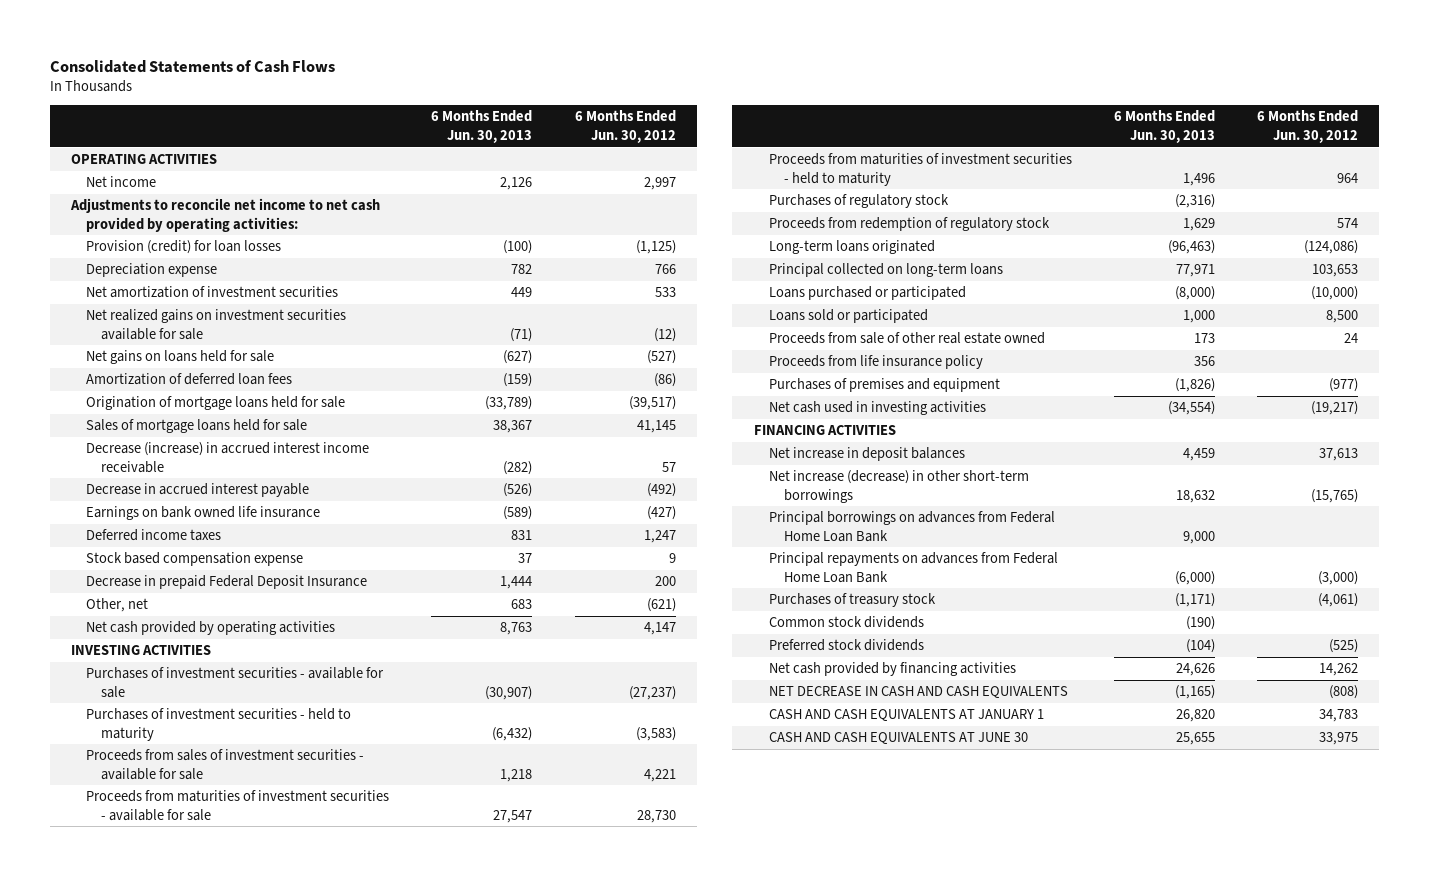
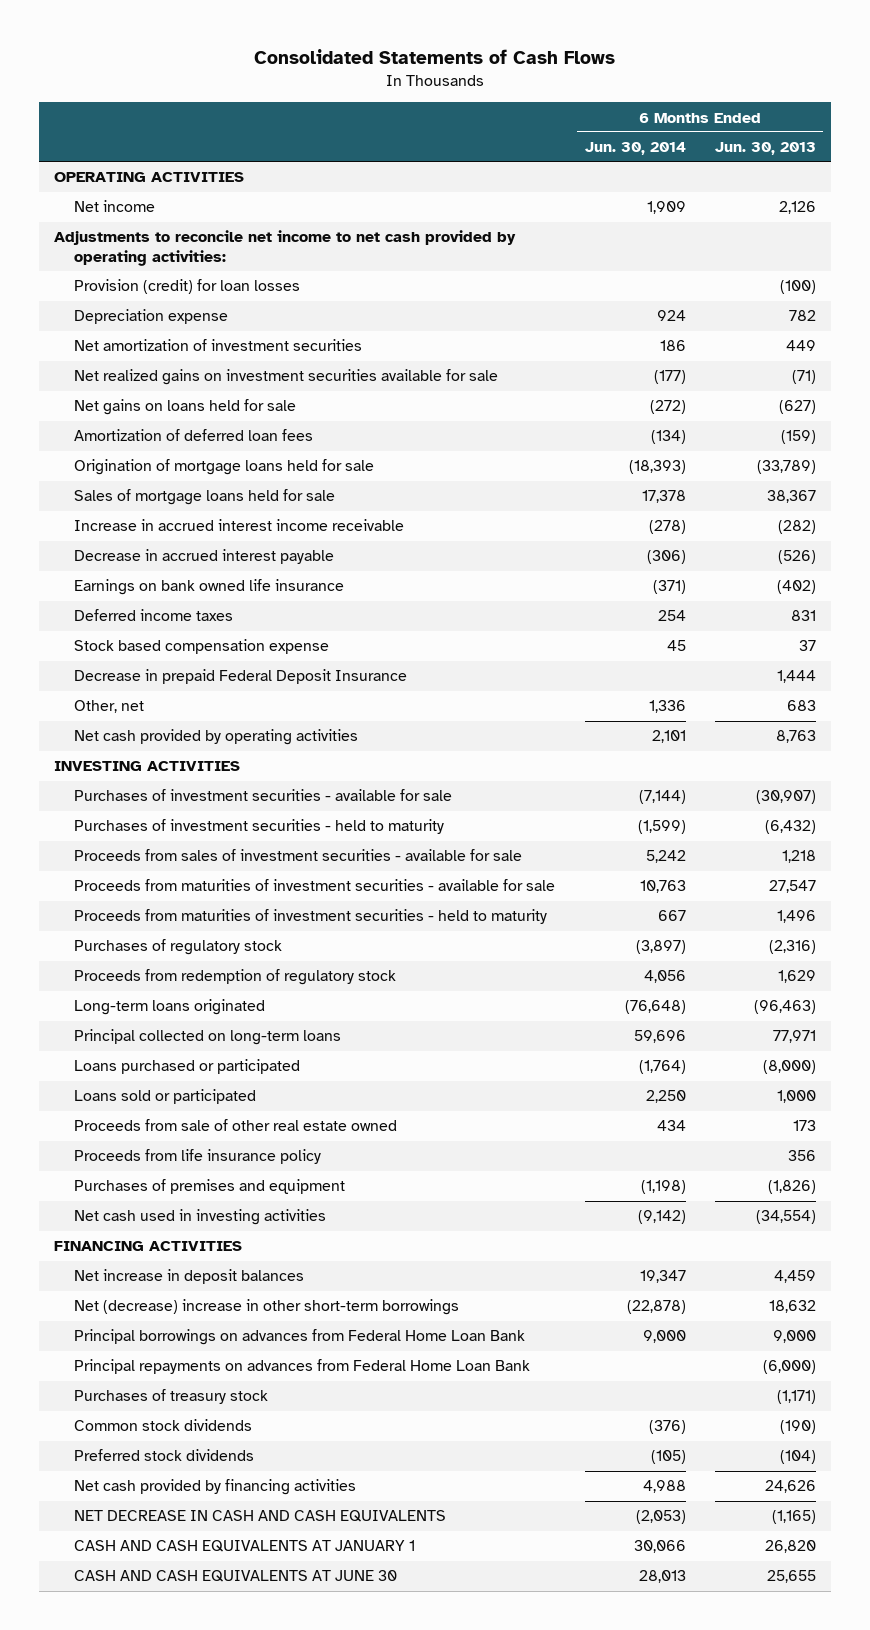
[574,110,676,143] 6 Months Ended Jun. 30, 2012 -> none
none -> [584,142,686,156] Jun. 30, 2014
[86,442,370,473] Decrease (increase) in accrued interest income receivable -> [74,519,405,532] Increase in accrued interest income receivable
[503,506,533,521] (589) -> [777,580,817,595] (402)
[768,470,1029,503] Net increase (decrease) in other short-term borrowings -> [74,1299,460,1316] Net (decrease) increase in other short-term borrowings

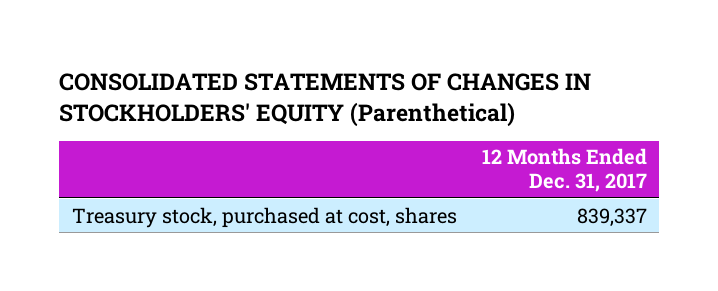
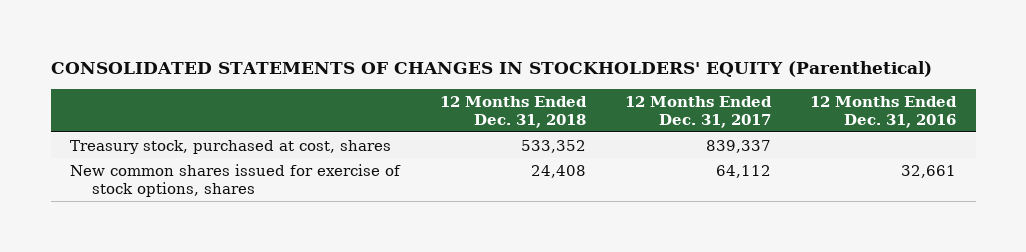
none -> [439,95,587,128] 12 Months Ended Dec. 31, 2018
none -> [810,95,958,128] 12 Months Ended Dec. 31, 2016
none -> [70,163,402,198] New common shares issued for exercise of stock options, shares

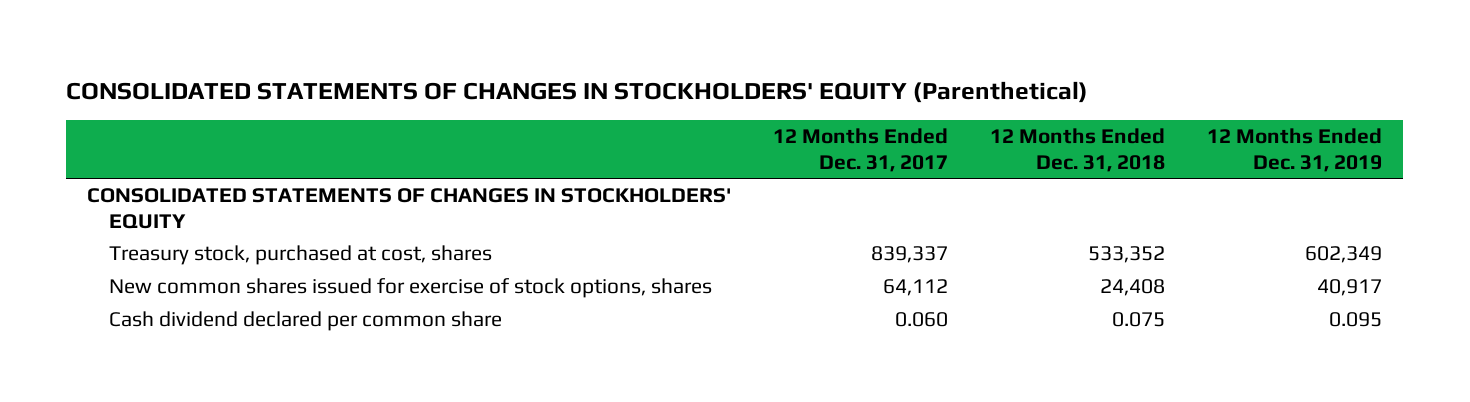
[810,95,958,128] 12 Months Ended Dec. 31, 2016 -> none
none -> [1207,128,1383,172] 12 Months Ended Dec. 31, 2019
none -> [87,188,732,229] CONSOLIDATED STATEMENTS OF CHANGES IN STOCKHOLDERS' EQUITY
none -> [108,311,502,332] Cash dividend declared per common share

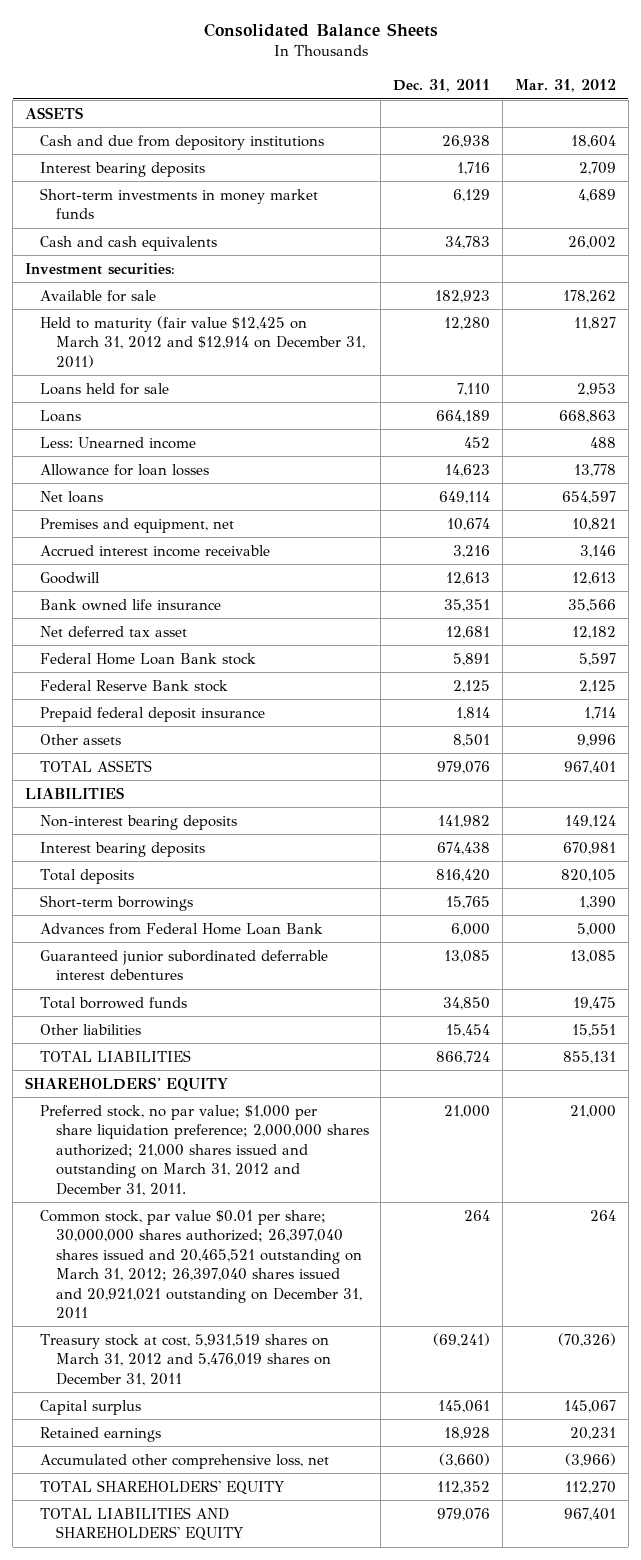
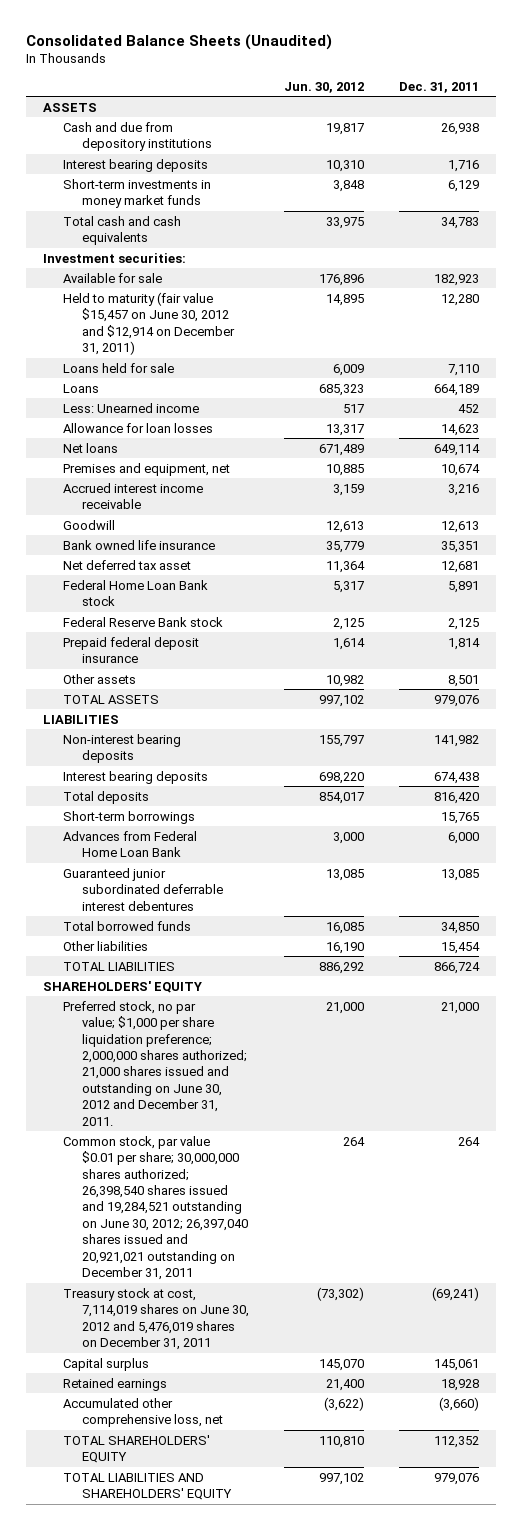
[203,23,438,38] Consolidated Balance Sheets -> [25,33,332,50] Consolidated Balance Sheets (Unaudited)
[515,79,617,93] Mar. 31, 2012 -> none
none -> [283,81,364,93] Jun. 30, 2012
[40,235,218,251] Cash and cash equivalents -> [62,215,181,246] Total cash and cash equivalents
[40,315,365,368] Held to maturity (fair value $12,425 on March 31, 2012 and $12,914 on December 31, 2011) -> [62,291,236,356] Held to maturity (fair value $15,457 on June 30, 2012 and $12,914 on December 31, 2011)
[40,1104,369,1196] Preferred stock, no par value; $1,000 per share liquidation preference; 2,000,000 shares authorized; 21,000 shares issued and outstanding on March 31, 2012 and December 31, 2011. -> [62,1000,248,1126] Preferred stock, no par value; $1,000 per share liquidation preference; 2,000,000 shares authorized; 21,000 shares issued and outstanding on June 30, 2012 and December 31, 2011.
[40,1209,362,1320] Common stock, par value $0.01 per share; 30,000,000 shares authorized; 26,397,040 shares issued and 20,465,521 outstanding on March 31, 2012; 26,397,040 shares issued and 20,921,021 outstanding on December 31, 2011 -> [62,1135,249,1281] Common stock, par value $0.01 per share; 30,000,000 shares authorized; 26,398,540 shares issued and 19,284,521 outstanding on June 30, 2012; 26,397,040 shares issued and 20,921,021 outstanding on December 31, 2011
[40,1333,331,1386] Treasury stock at cost, 5,931,519 shares on March 31, 2012 and 5,476,019 shares on December 31, 2011 -> [62,1287,250,1351] Treasury stock at cost, 7,114,019 shares on June 30, 2012 and 5,476,019 shares on December 31, 2011

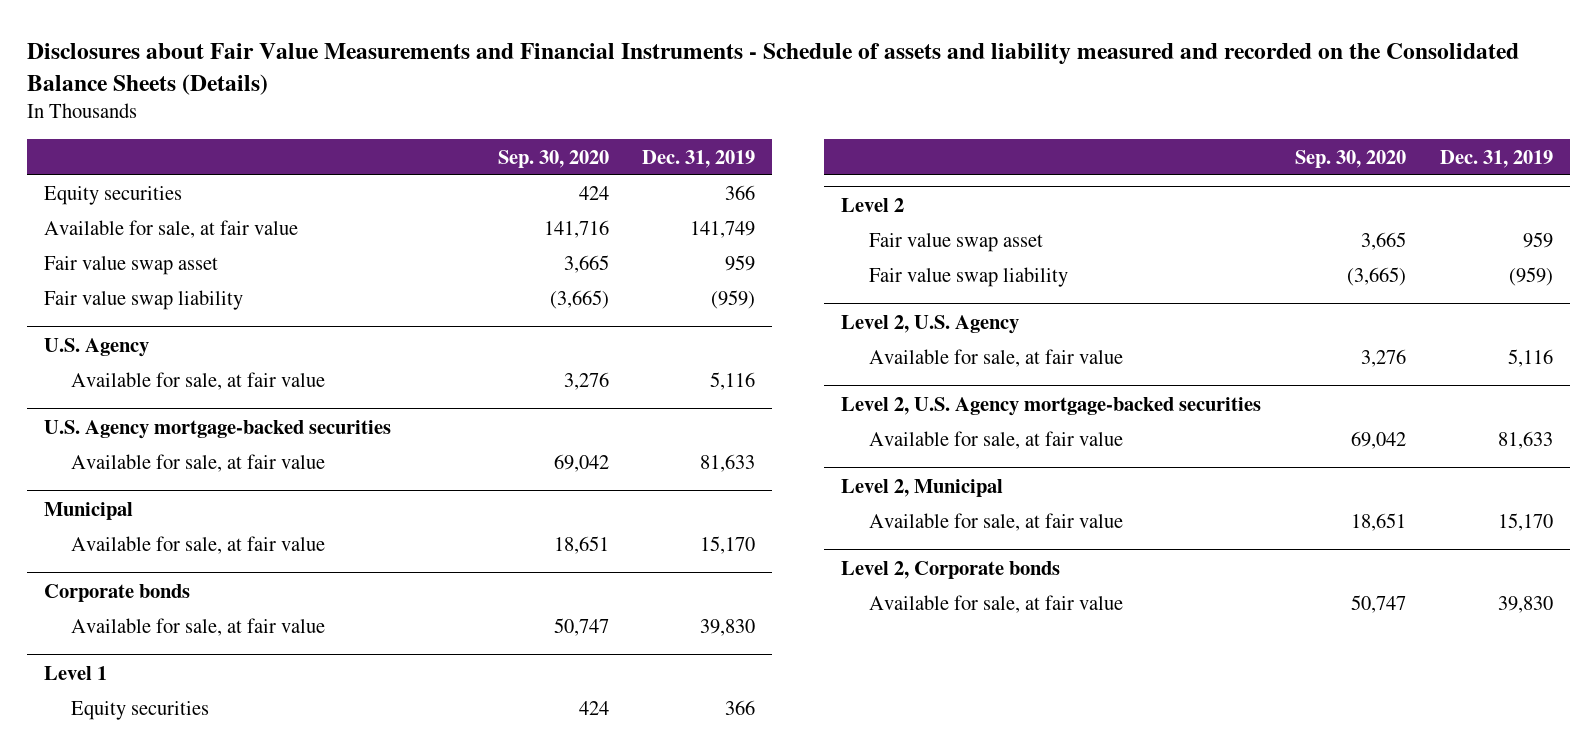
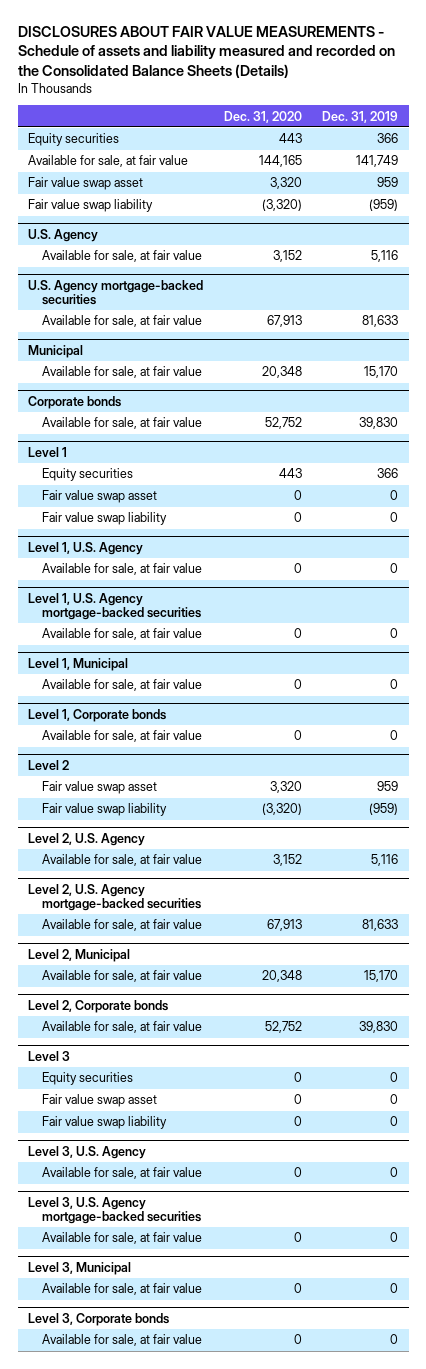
[26,42,1519,95] Disclosures about Fair Value Measurements and Financial Instruments - Schedule of assets and liability measured and recorded on the Consolidated Balance Sheets (Details) -> [17,26,395,78] DISCLOSURES ABOUT FAIR VALUE MEASUREMENTS - Schedule of assets and liability measured and recorded on the Consolidated Balance Sheets (Details)
[497,149,609,168] Sep. 30, 2020 -> none
none -> [223,110,302,123] Dec. 31, 2020
none -> [41,490,157,504] Fair value swap asset
none -> [41,512,167,526] Fair value swap liability
none -> [28,541,144,555] Level 1, U.S. Agency
none -> [41,563,202,576] Available for sale, at fair value
none -> [28,592,201,621] Level 1, U.S. Agency mortgage-backed securities
none -> [41,628,202,641] Available for sale, at fair value
none -> [28,657,129,671] Level 1, Municipal
none -> [41,679,202,692] Available for sale, at fair value
none -> [28,708,167,722] Level 1, Corporate bonds
none -> [41,730,202,743] Available for sale, at fair value
none -> [28,1050,71,1061] Level 3
none -> [41,1072,133,1086] Equity securities
none -> [41,1094,157,1108] Fair value swap asset
none -> [41,1116,167,1130] Fair value swap liability
none -> [28,1145,147,1159] Level 3, U.S. Agency
none -> [41,1167,202,1180] Available for sale, at fair value
none -> [28,1196,201,1225] Level 3, U.S. Agency mortgage-backed securities
none -> [41,1232,202,1245] Available for sale, at fair value
none -> [28,1261,132,1275] Level 3, Municipal
none -> [41,1283,202,1296] Available for sale, at fair value
none -> [28,1312,170,1326] Level 3, Corporate bonds
none -> [41,1334,202,1347] Available for sale, at fair value

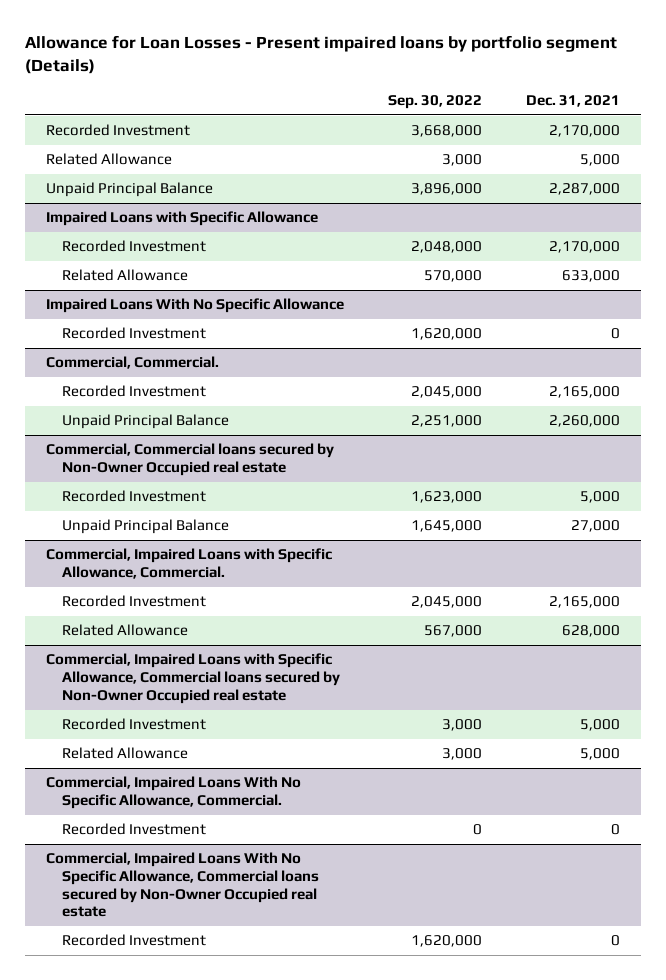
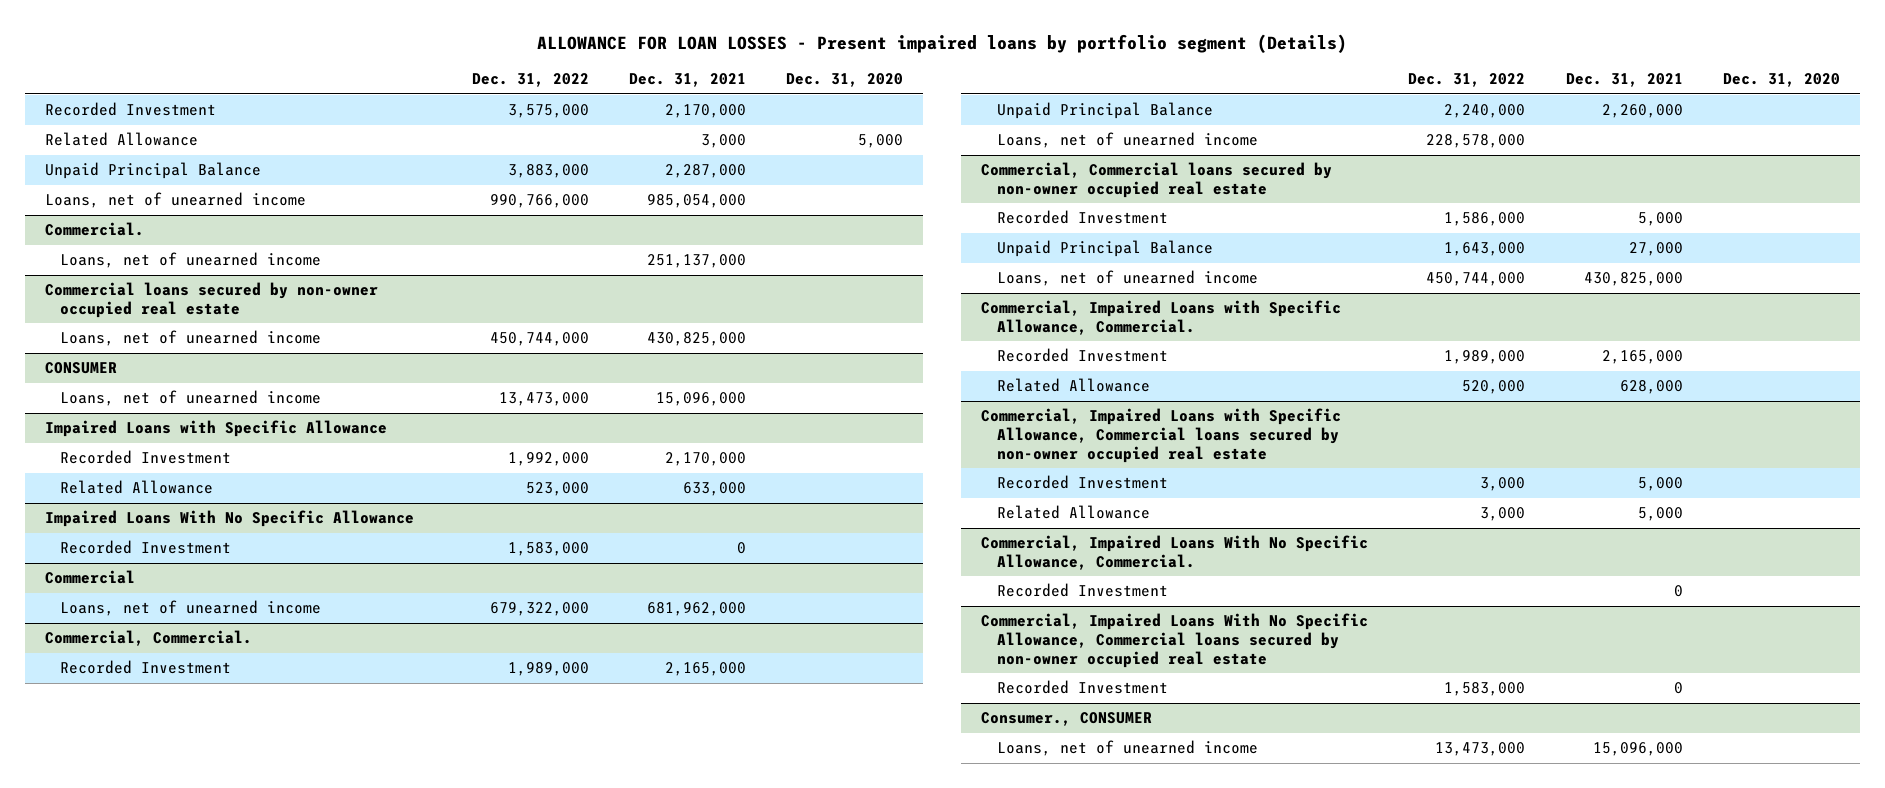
[24,34,617,74] Allowance for Loan Losses - Present impaired loans by portfolio segment (Details) -> [537,33,1348,53] ALLOWANCE FOR LOAN LOSSES - Present impaired loans by portfolio segment (Details)
[388,95,483,110] Sep. 30, 2022 -> none
none -> [472,73,590,88] Dec. 31, 2022
none -> [786,73,904,88] Dec. 31, 2020
[579,154,620,167] 5,000 -> [701,134,747,149] 3,000
none -> [44,192,306,209] Loans, net of unearned income
none -> [44,222,144,237] Commercial.
none -> [60,252,322,269] Loans, net of unearned income
none -> [44,282,378,319] Commercial loans secured by non-owner occupied real estate
none -> [60,330,322,347] Loans, net of unearned income
none -> [44,362,117,375] CONSUMER
none -> [60,390,322,407] Loans, net of unearned income
none -> [44,570,135,585] Commercial
none -> [60,600,322,617] Loans, net of unearned income
none -> [996,132,1258,149] Loans, net of unearned income
[46,443,335,477] Commercial, Commercial loans secured by Non-Owner Occupied real estate -> [981,162,1333,199] Commercial, Commercial loans secured by non-owner occupied real estate
none -> [996,270,1258,287] Loans, net of unearned income
[46,653,340,704] Commercial, Impaired Loans with Specific Allowance, Commercial loans secured by Non-Owner Occupied real estate -> [981,408,1342,463] Commercial, Impaired Loans with Specific Allowance, Commercial loans secured by non-owner occupied real estate
[46,852,319,918] Commercial, Impaired Loans With No Specific Allowance, Commercial loans secured by Non-Owner Occupied real estate -> [981,613,1369,668] Commercial, Impaired Loans With No Specific Allowance, Commercial loans secured by non-owner occupied real estate
none -> [981,712,1153,727] Consumer., CONSUMER
none -> [996,740,1258,757] Loans, net of unearned income

